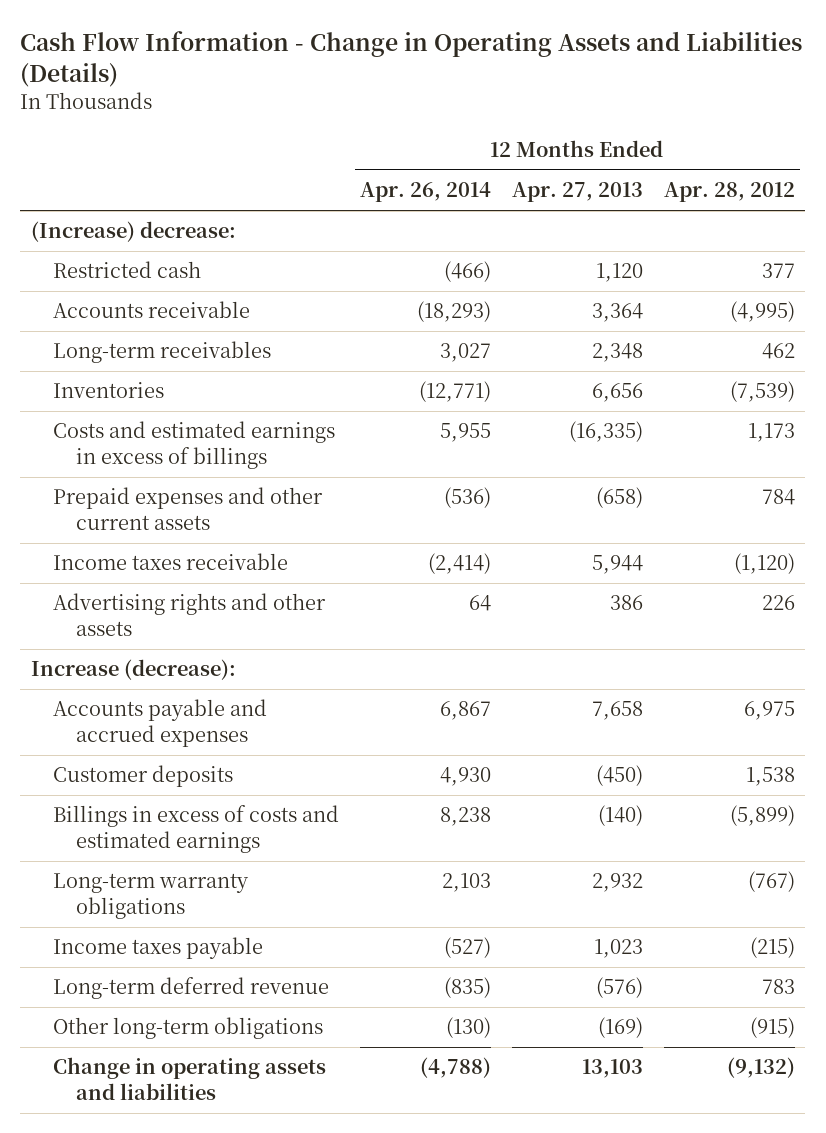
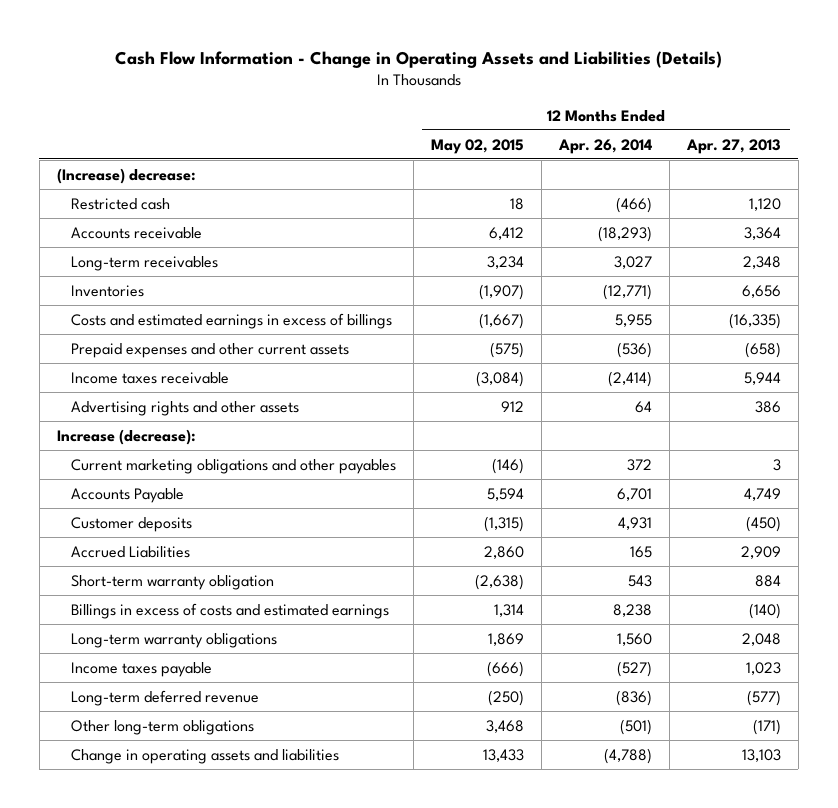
[663,182,795,203] Apr. 28, 2012 -> none
none -> [431,138,525,154] May 02, 2015
[53,699,268,747] Accounts payable and accrued expenses -> none
none -> [71,458,397,474] Current marketing obligations and other payables
none -> [71,487,185,503] Accounts Payable
[440,767,492,787] 4,930 -> [618,516,653,530] 4,931
none -> [71,545,191,558] Accrued Liabilities
none -> [71,574,275,590] Short-term warranty obligation
[442,873,492,893] 2,103 -> [617,632,653,646] 1,560
[591,873,643,893] 2,932 -> [741,632,781,646] 2,048
[444,977,492,999] (835) -> [616,689,653,706] (836)
[595,977,643,999] (576) -> [746,689,781,706] (577)
[446,1017,492,1039] (130) -> [620,718,653,735] (501)
[597,1017,643,1039] (169) -> [752,718,781,735] (171)

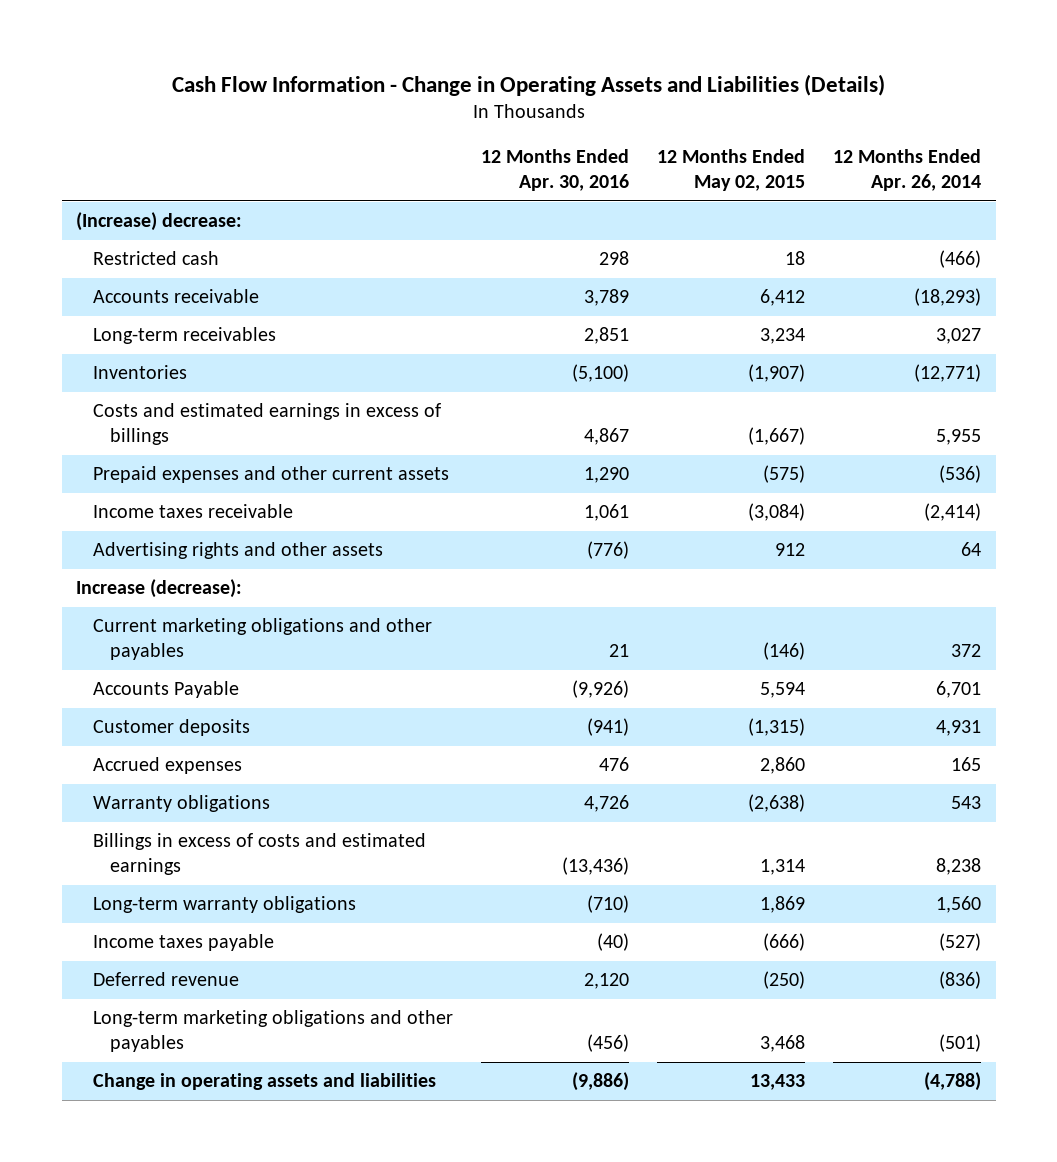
[685,138,781,154] Apr. 27, 2013 -> none
none -> [481,149,630,192] 12 Months Ended Apr. 30, 2016
[71,545,191,558] Accrued Liabilities -> [92,757,242,775] Accrued expenses
[71,574,275,590] Short-term warranty obligation -> [92,795,270,813] Warranty obligations
[71,689,260,706] Long-term deferred revenue -> [92,972,239,987] Deferred revenue
[71,719,255,735] Other long-term obligations -> [92,1010,453,1053] Long-term marketing obligations and other payables

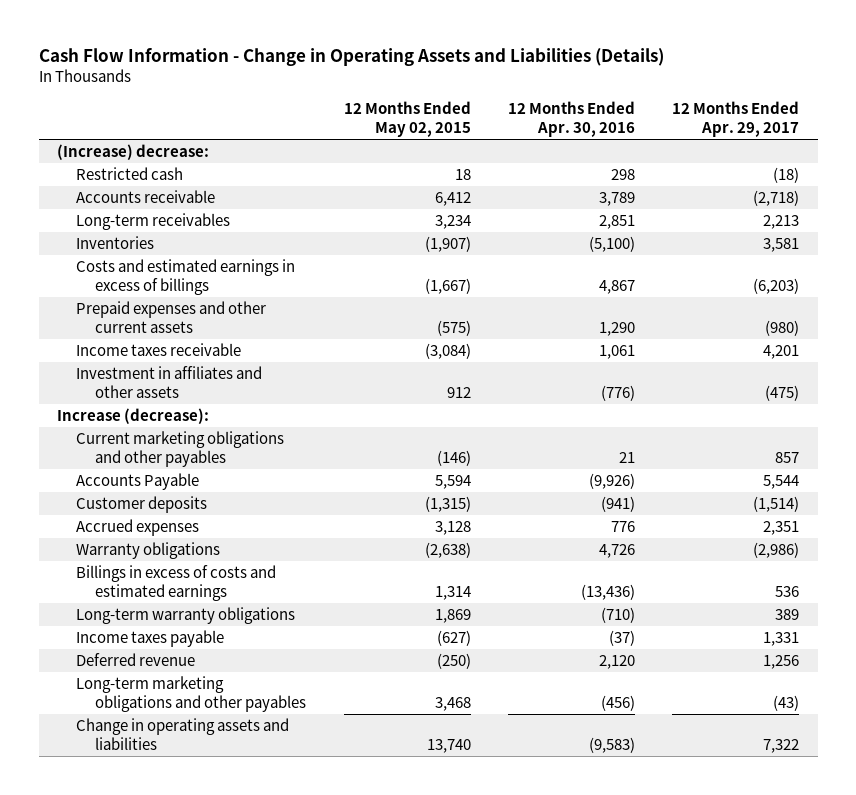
[833,149,982,192] 12 Months Ended Apr. 26, 2014 -> none
none -> [672,101,800,138] 12 Months Ended Apr. 29, 2017
[92,542,383,560] Advertising rights and other assets -> [76,365,263,399] Investment in affiliates and other assets
[599,757,630,772] 476 -> [610,520,635,532] 776
[760,757,806,775] 2,860 -> [434,520,471,535] 3,128
[597,933,630,952] (40) -> [608,629,635,646] (37)
[763,933,806,952] (666) -> [436,629,471,646] (627)
[572,1072,630,1092] (9,886) -> [588,737,635,754] (9,583)
[750,1074,806,1091] 13,433 -> [426,739,471,754] 13,740

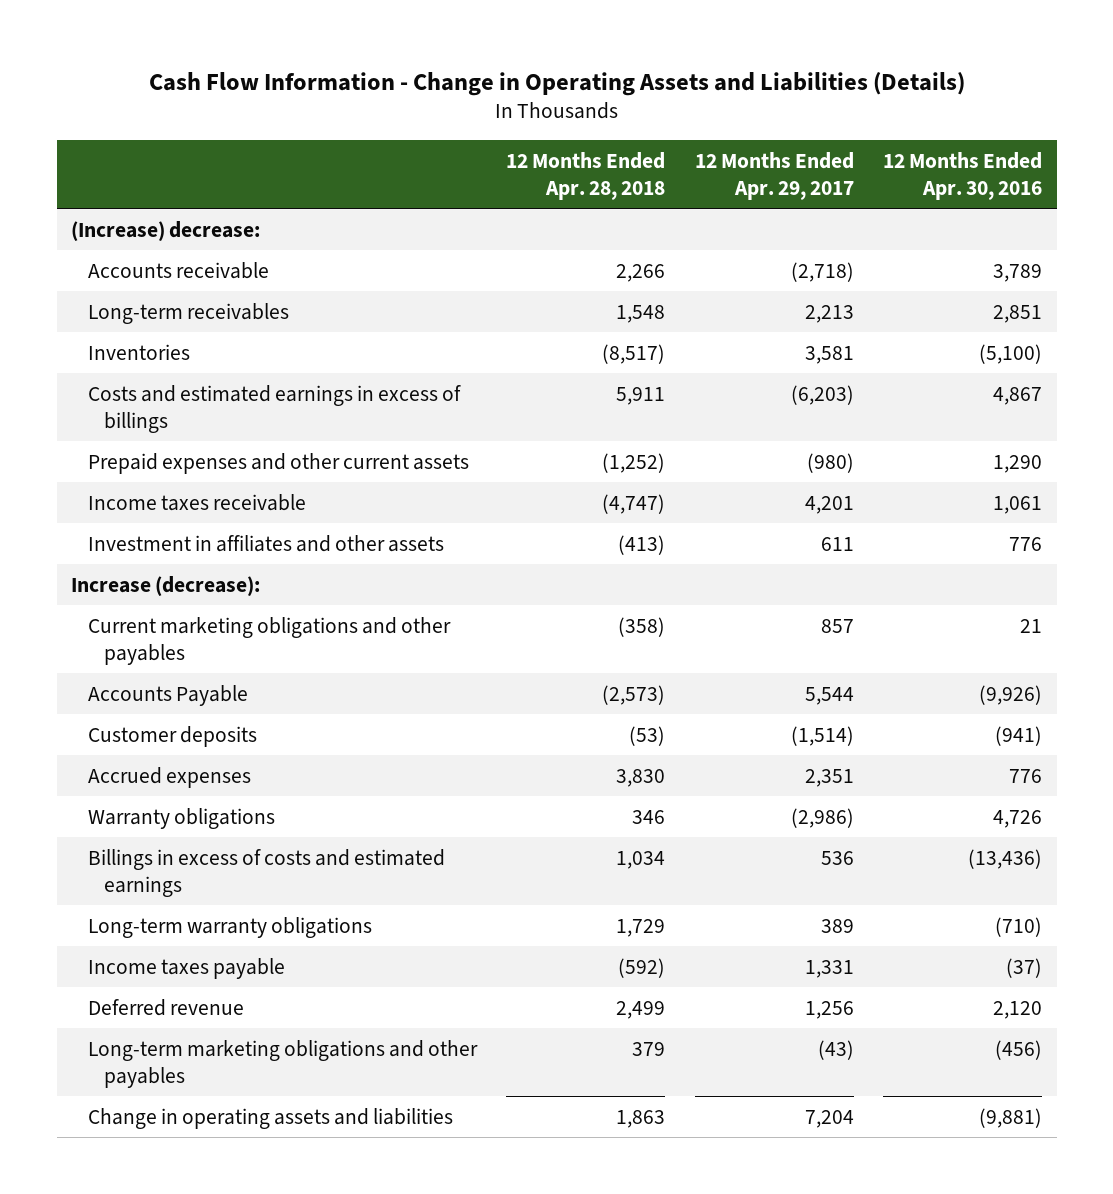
[343,101,471,138] 12 Months Ended May 02, 2015 -> none
none -> [506,151,666,200] 12 Months Ended Apr. 28, 2018
[76,166,184,180] Restricted cash -> none
[600,385,635,402] (776) -> [1009,536,1043,551] 776
[765,385,800,402] (475) -> [820,536,854,551] 611
[588,737,635,754] (9,583) -> [979,1107,1043,1128] (9,881)
[763,739,800,754] 7,322 -> [804,1109,854,1128] 7,204

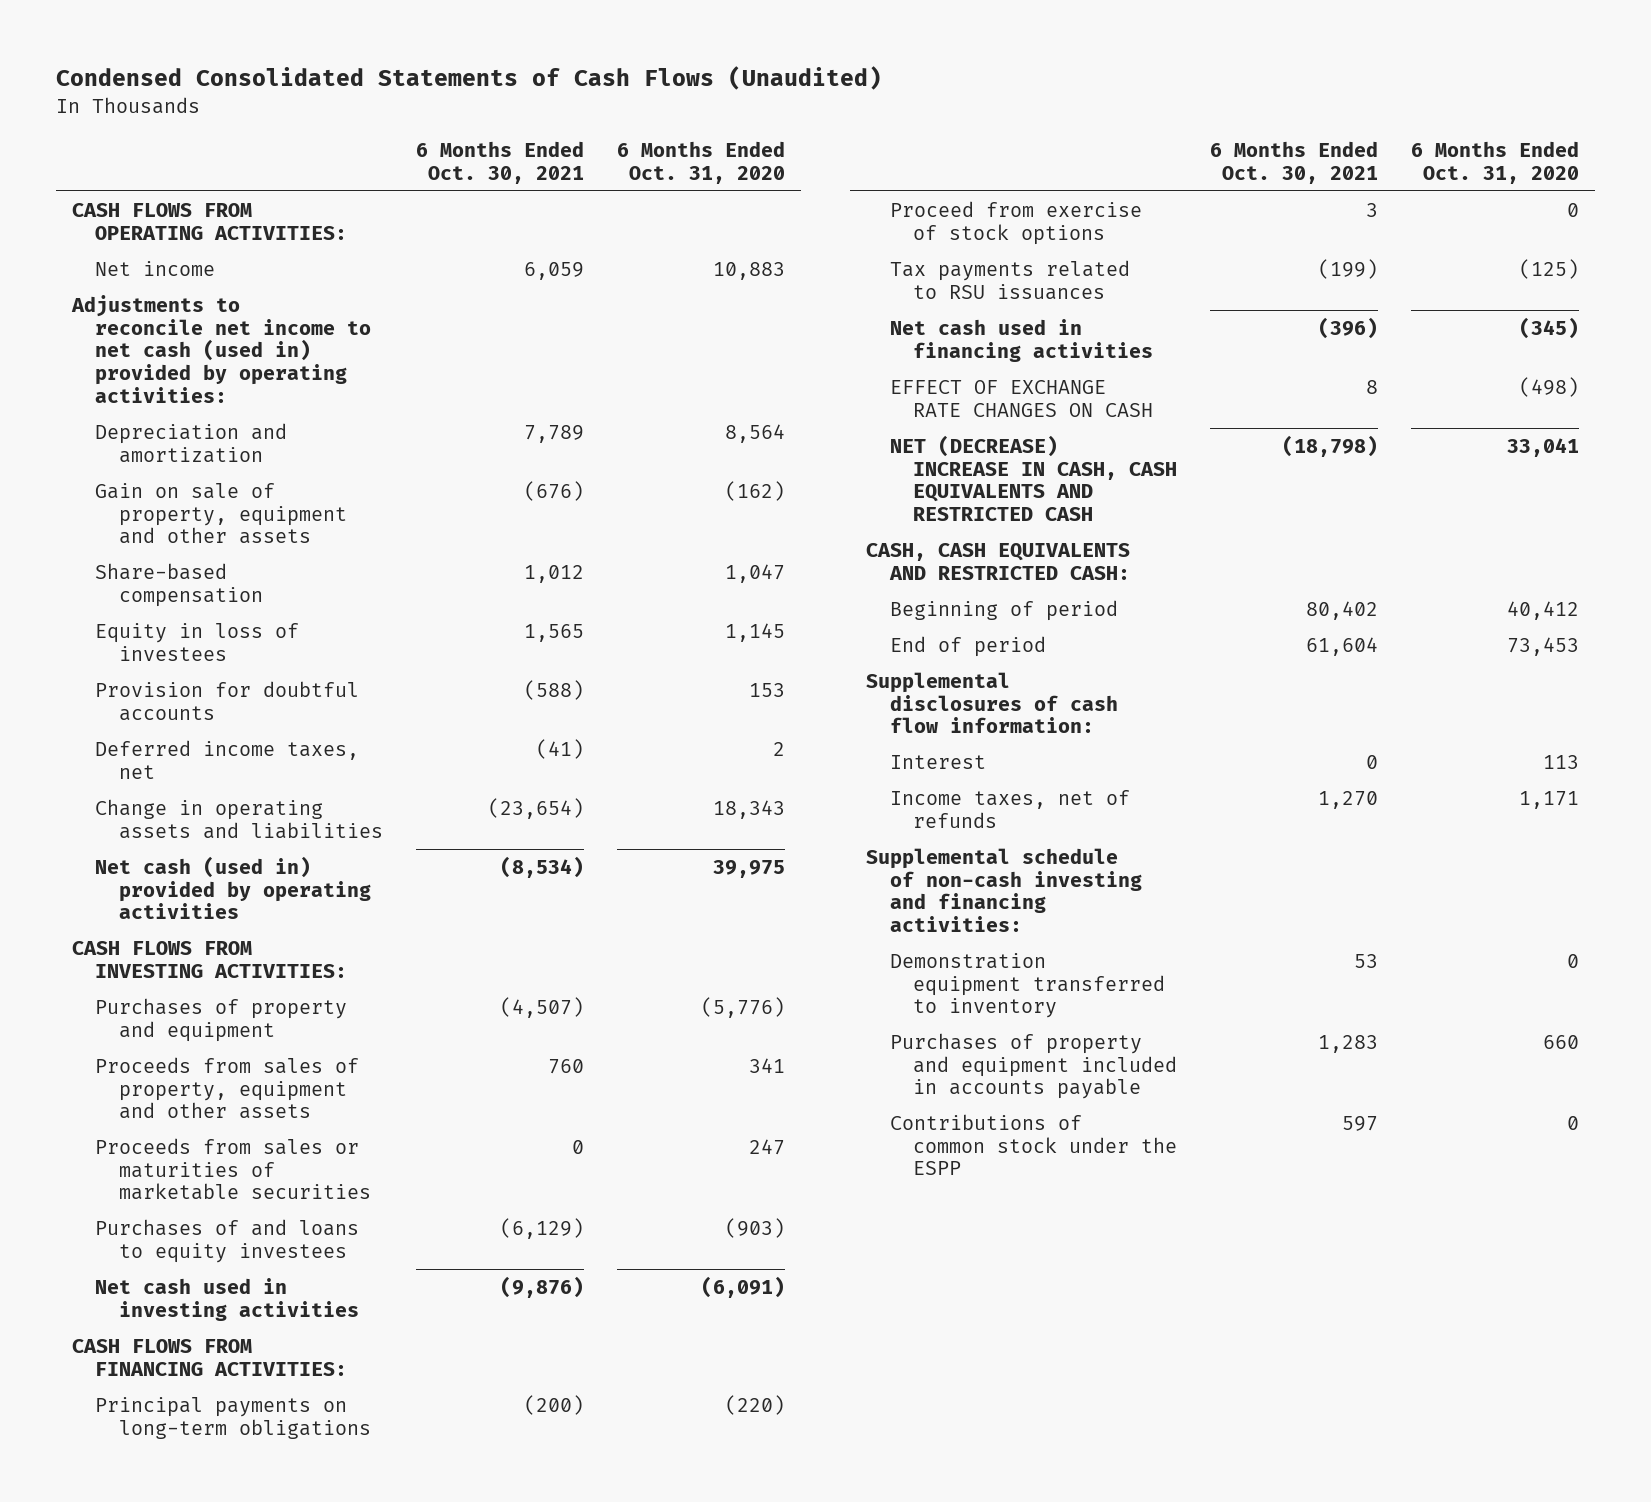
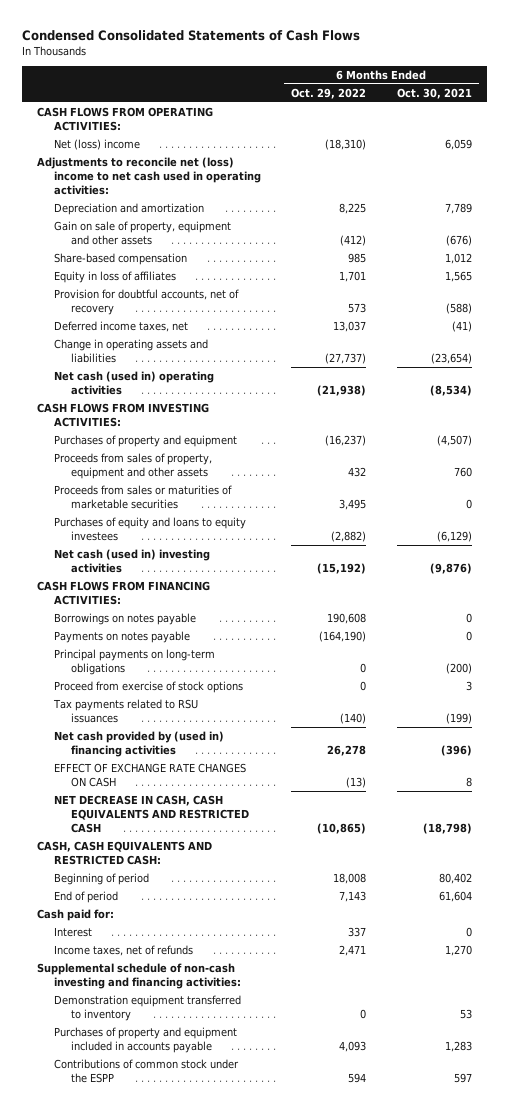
[55,66,882,91] Condensed Consolidated Statements of Cash Flows (Unaudited) -> [22,29,361,41] Condensed Consolidated Statements of Cash Flows
[616,140,785,184] 6 Months Ended Oct. 31, 2020 -> none
none -> [291,87,367,99] Oct. 29, 2022
[95,260,216,276] Net income -> [54,138,141,150] Net (loss) income
[71,294,372,403] Adjustments to reconcile net income to net cash (used in) provided by operating activities: -> [37,156,262,195] Adjustments to reconcile net (loss) income to net cash used in operating activities:
[95,622,300,661] Equity in loss of investees -> [54,270,177,283] Equity in loss of affiliates
[95,680,360,721] Provision for doubtful accounts -> [54,288,240,315] Provision for doubtful accounts, net of recovery
[95,855,371,920] Net cash (used in) provided by operating activities -> [54,370,215,395] Net cash (used in) operating activities
[95,1218,360,1263] Purchases of and loans to equity investees -> [54,516,247,541] Purchases of equity and loans to equity investees
[95,1277,359,1321] Net cash used in investing activities -> [54,548,211,573] Net cash (used in) investing activities
none -> [54,612,197,625] Borrowings on notes payable
none -> [54,630,191,643] Payments on notes payable
[889,318,1154,362] Net cash used in financing activities -> [54,730,225,757] Net cash provided by (used in) financing activities
[889,434,1178,522] NET (DECREASE) INCREASE IN CASH, CASH EQUIVALENTS AND RESTRICTED CASH -> [54,794,249,833] NET DECREASE IN CASH, CASH EQUIVALENTS AND RESTRICTED CASH
[866,671,1118,734] Supplemental disclosures of cash flow information: -> none
none -> [37,908,115,921] Cash paid for:

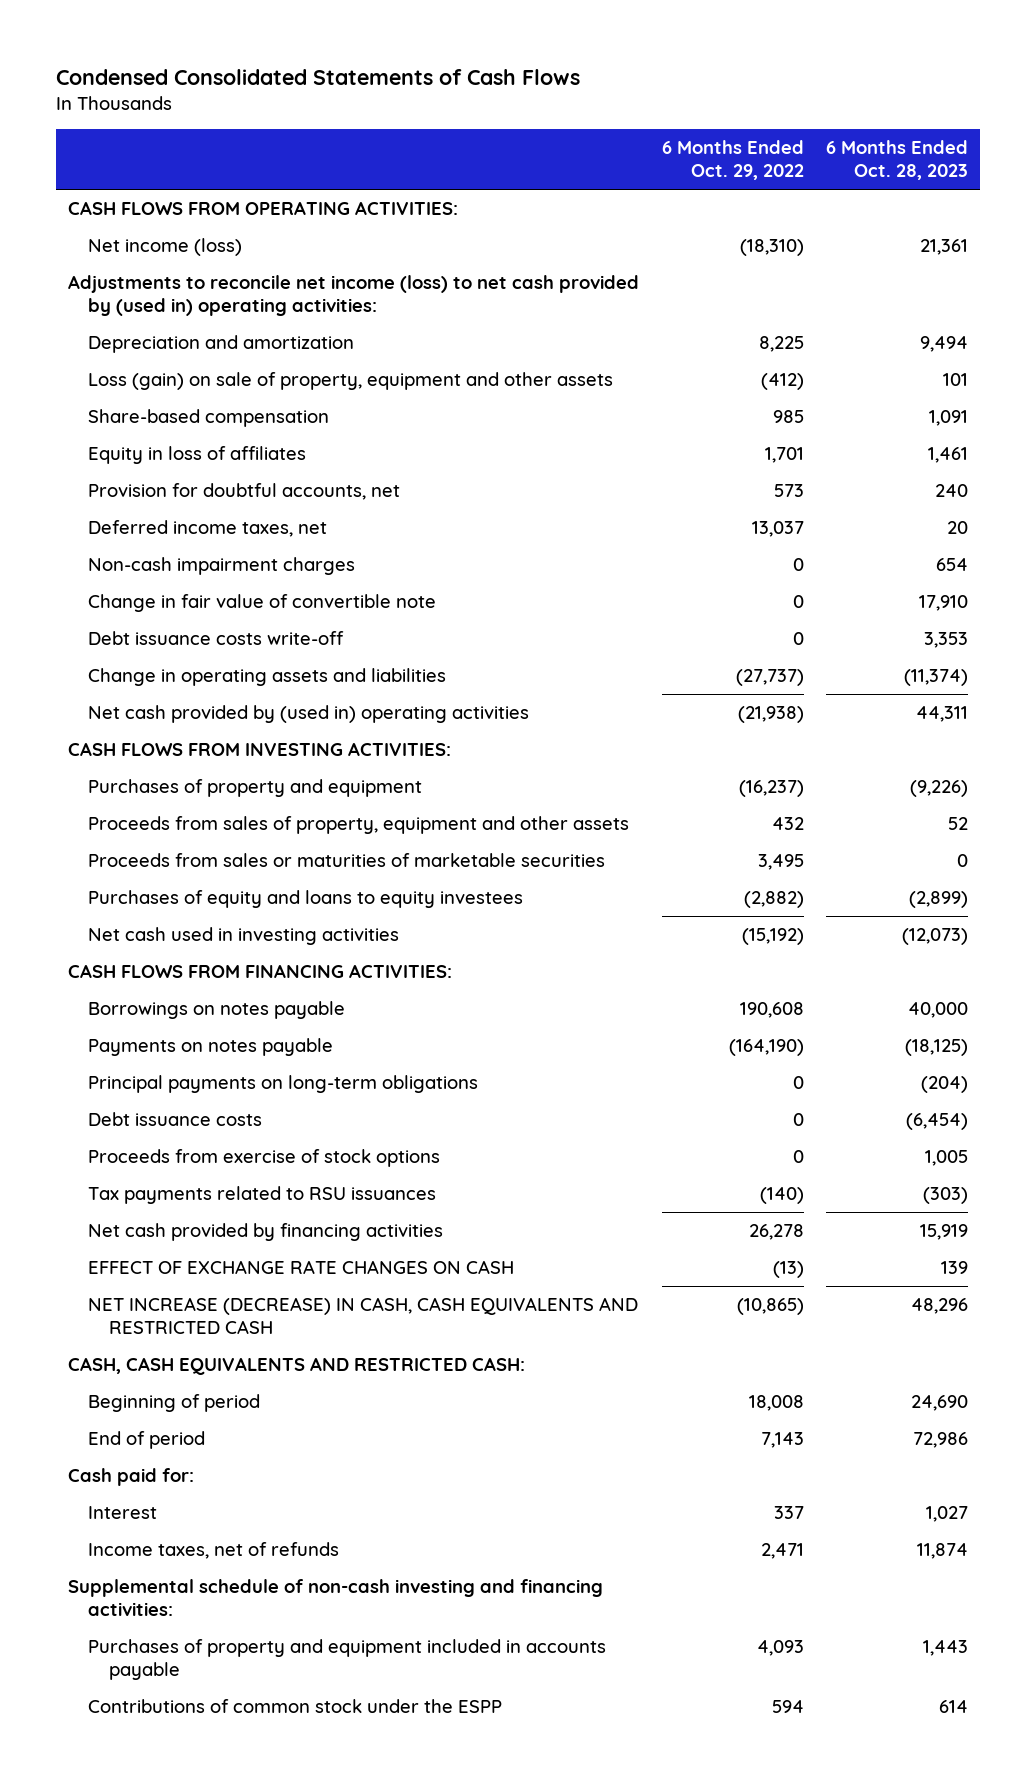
[396,87,472,99] Oct. 30, 2021 -> none
none -> [826,139,969,181] 6 Months Ended Oct. 28, 2023
[54,138,141,150] Net (loss) income -> [88,238,243,257] Net income (loss)
[37,156,262,195] Adjustments to reconcile net (loss) income to net cash used in operating activities: -> [67,275,639,317] Adjustments to reconcile net income (loss) to net cash provided by (used in) operating activities:
[54,220,232,245] Gain on sale of property, equipment and other assets -> [88,372,614,391] Loss (gain) on sale of property, equipment and other assets
[54,288,240,315] Provision for doubtful accounts, net of recovery -> [88,483,401,501] Provision for doubtful accounts, net
none -> [88,557,356,576] Non-cash impairment charges
none -> [88,594,437,613] Change in fair value of convertible note
none -> [88,631,345,646] Debt issuance costs write-off
[54,370,215,395] Net cash (used in) operating activities -> [88,705,530,724] Net cash provided by (used in) operating activities
[54,548,211,573] Net cash (used in) investing activities -> [88,927,400,946] Net cash used in investing activities
none -> [88,1112,263,1127] Debt issuance costs
[54,680,244,693] Proceed from exercise of stock options -> [88,1149,441,1168] Proceeds from exercise of stock options
[54,730,225,757] Net cash provided by (used in) financing activities -> [88,1223,444,1242] Net cash provided by financing activities
[54,794,249,833] NET DECREASE IN CASH, CASH EQUIVALENTS AND RESTRICTED CASH -> [88,1297,639,1335] NET INCREASE (DECREASE) IN CASH, CASH EQUIVALENTS AND RESTRICTED CASH
[54,994,242,1021] Demonstration equipment transferred to inventory -> none

